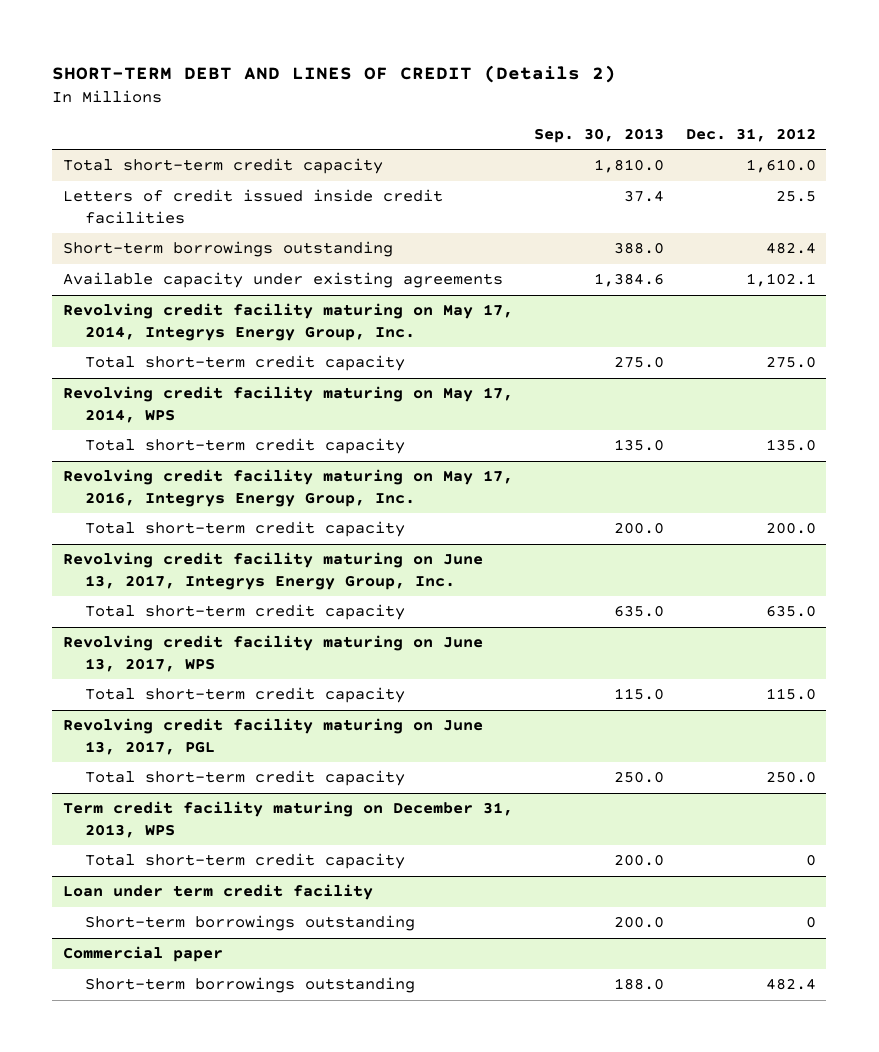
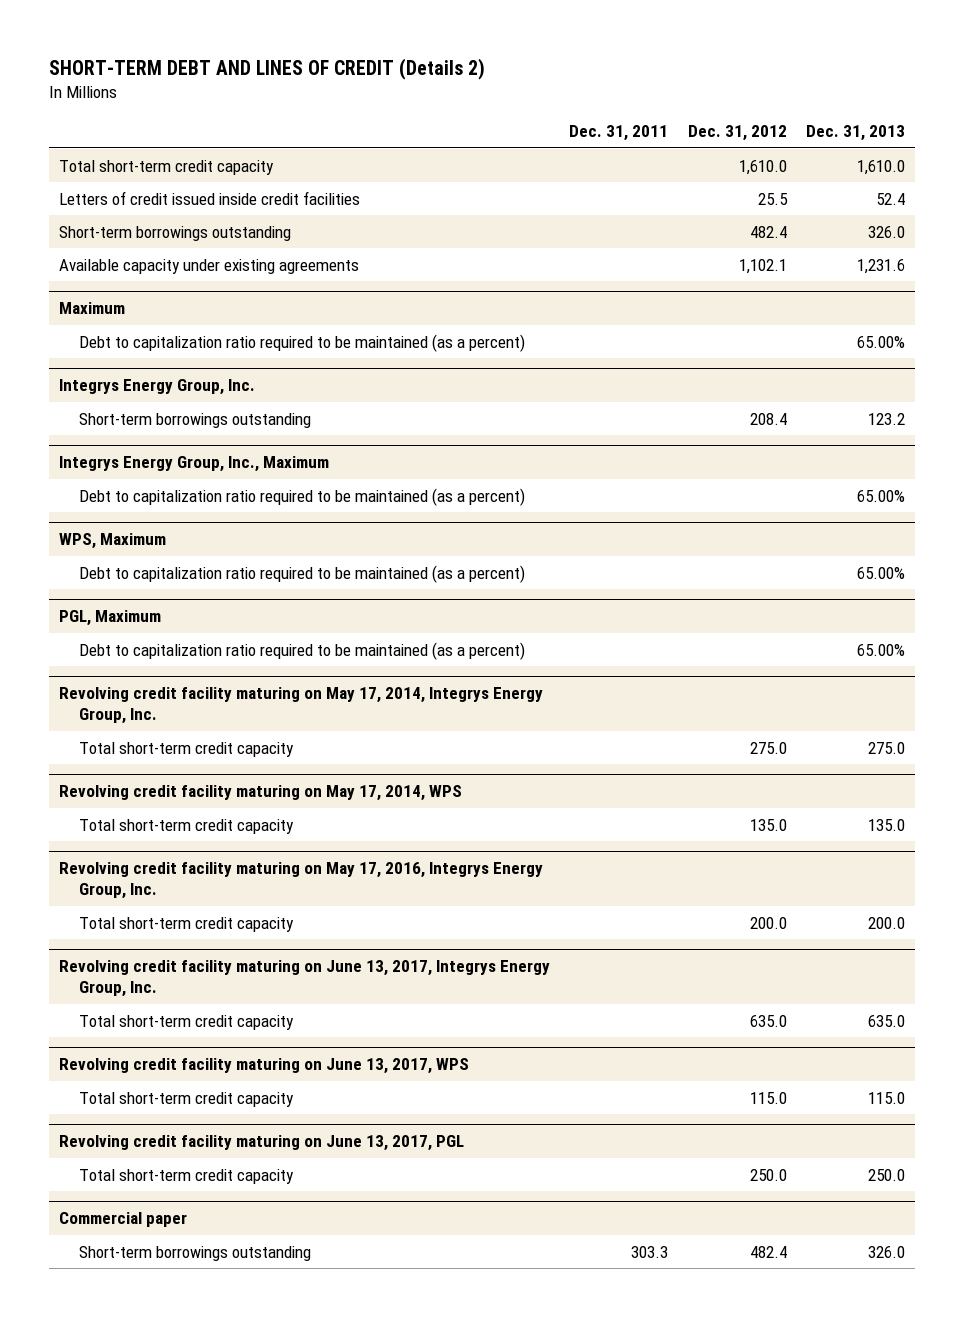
[534,127,665,143] Sep. 30, 2013 -> none
none -> [569,125,669,142] Dec. 31, 2011
none -> [806,125,906,142] Dec. 31, 2013
none -> [58,302,125,315] Maximum
none -> [78,333,525,352] Debt to capitalization ratio required to be maintained (as a percent)
none -> [58,379,255,396] Integrys Energy Group, Inc.
none -> [78,412,311,428] Short-term borrowings outstanding
none -> [58,456,329,473] Integrys Energy Group, Inc., Maximum
none -> [78,487,525,506] Debt to capitalization ratio required to be maintained (as a percent)
none -> [58,533,166,550] WPS, Maximum
none -> [78,564,525,583] Debt to capitalization ratio required to be maintained (as a percent)
none -> [58,610,161,627] PGL, Maximum
none -> [78,641,525,660] Debt to capitalization ratio required to be maintained (as a percent)
[63,801,514,838] Term credit facility maturing on December 31, 2013, WPS -> none
[84,853,405,870] Total short-term credit capacity -> none
[63,884,374,901] Loan under term credit facility -> none
[84,915,415,932] Short-term borrowings outstanding -> none

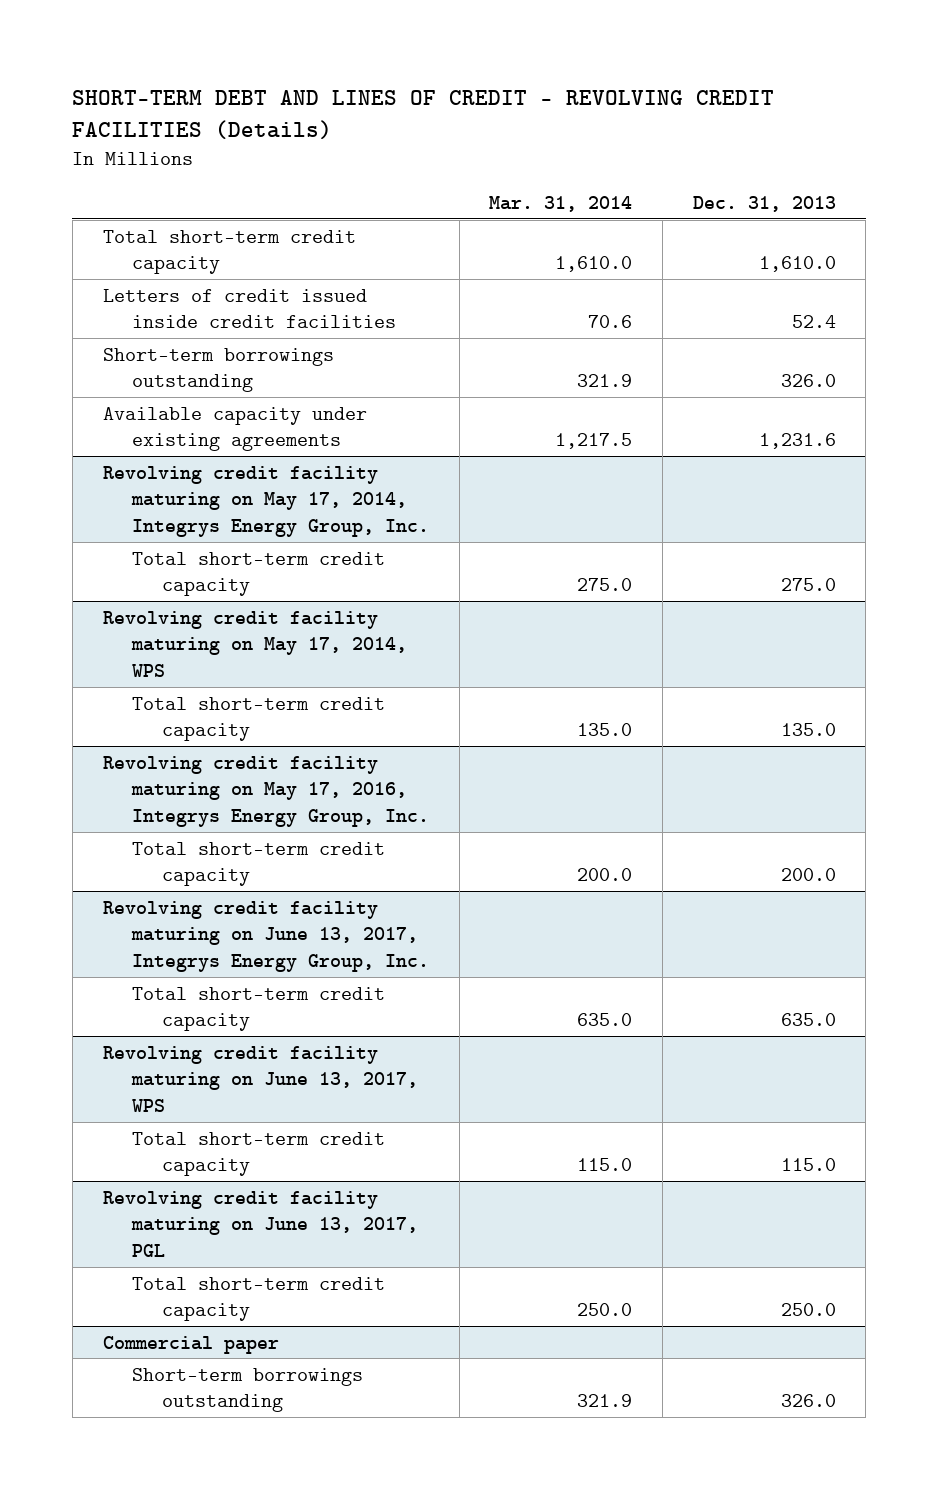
[49,58,486,81] SHORT-TERM DEBT AND LINES OF CREDIT (Details 2) -> [72,89,775,140] SHORT-TERM DEBT AND LINES OF CREDIT - REVOLVING CREDIT FACILITIES (Details)
[569,125,669,142] Dec. 31, 2011 -> none
[687,125,787,142] Dec. 31, 2012 -> none
none -> [489,195,633,212] Mar. 31, 2014
[58,302,125,315] Maximum -> none
[78,333,525,352] Debt to capitalization ratio required to be maintained (as a percent) -> none
[58,379,255,396] Integrys Energy Group, Inc. -> none
[78,412,311,428] Short-term borrowings outstanding -> none
[58,456,329,473] Integrys Energy Group, Inc., Maximum -> none
[78,487,525,506] Debt to capitalization ratio required to be maintained (as a percent) -> none
[58,533,166,550] WPS, Maximum -> none
[78,564,525,583] Debt to capitalization ratio required to be maintained (as a percent) -> none
[58,610,161,627] PGL, Maximum -> none
[78,641,525,660] Debt to capitalization ratio required to be maintained (as a percent) -> none

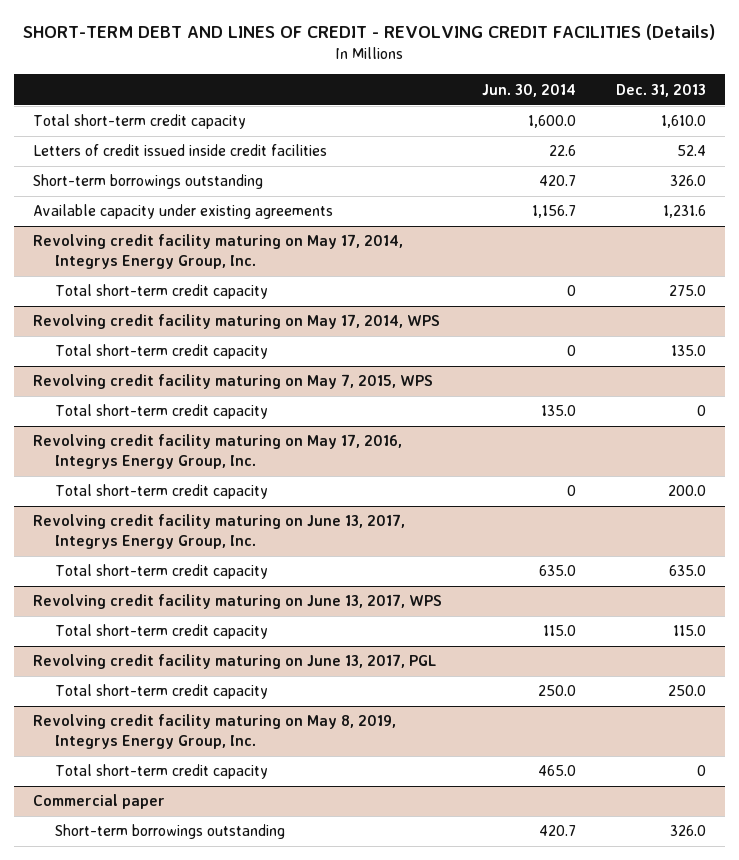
[489,195,633,212] Mar. 31, 2014 -> none
none -> [481,83,576,97] Jun. 30, 2014
none -> [33,374,434,390] Revolving credit facility maturing on May 7, 2015, WPS
none -> [55,404,269,420] Total short-term credit capacity
none -> [33,714,397,750] Revolving credit facility maturing on May 8, 2019, Integrys Energy Group, Inc.
none -> [55,764,269,780] Total short-term credit capacity

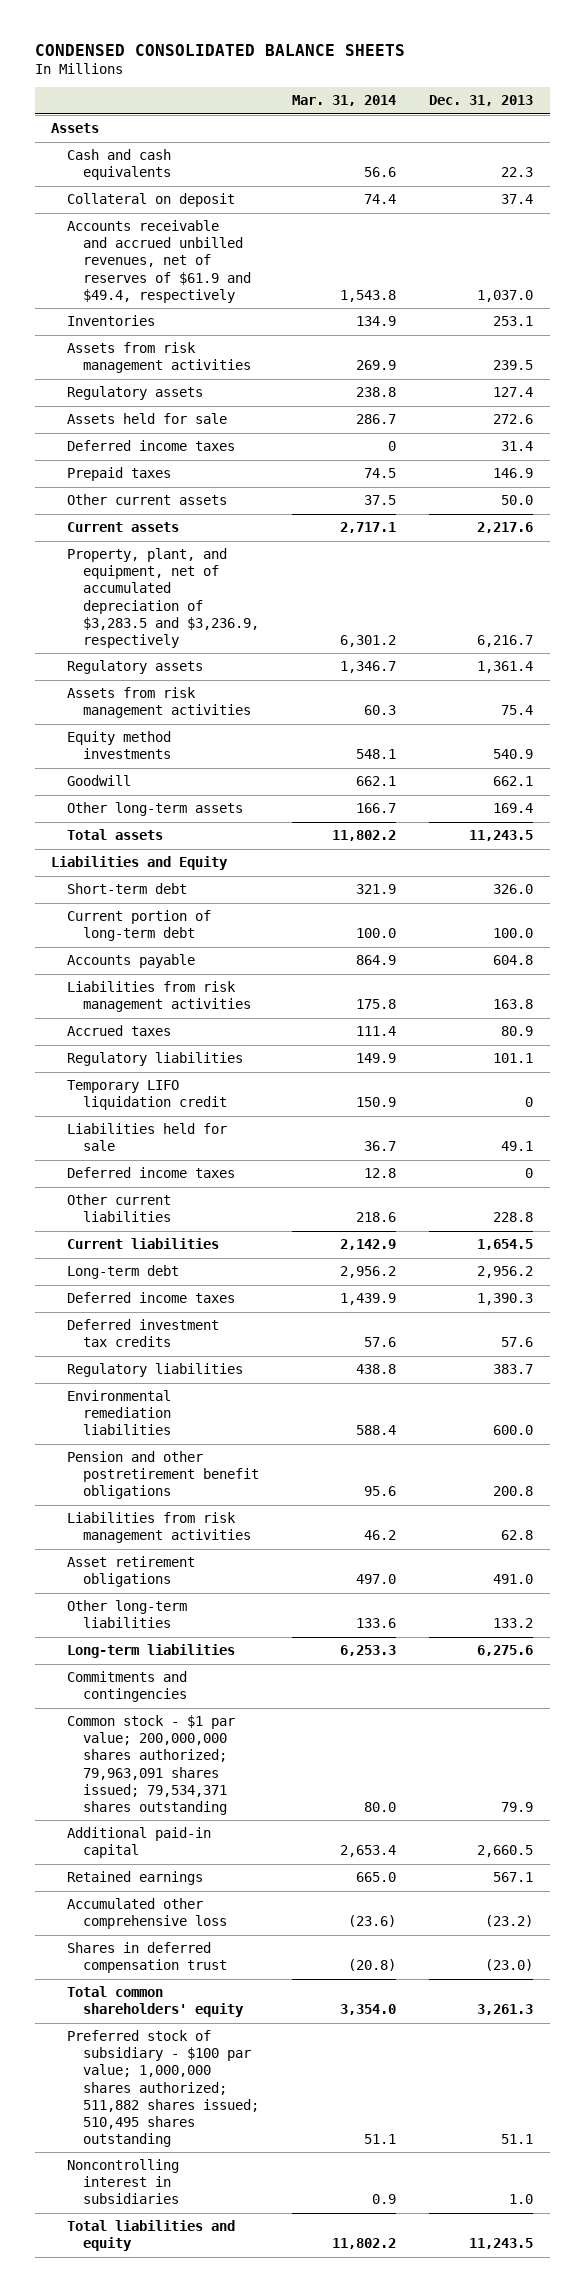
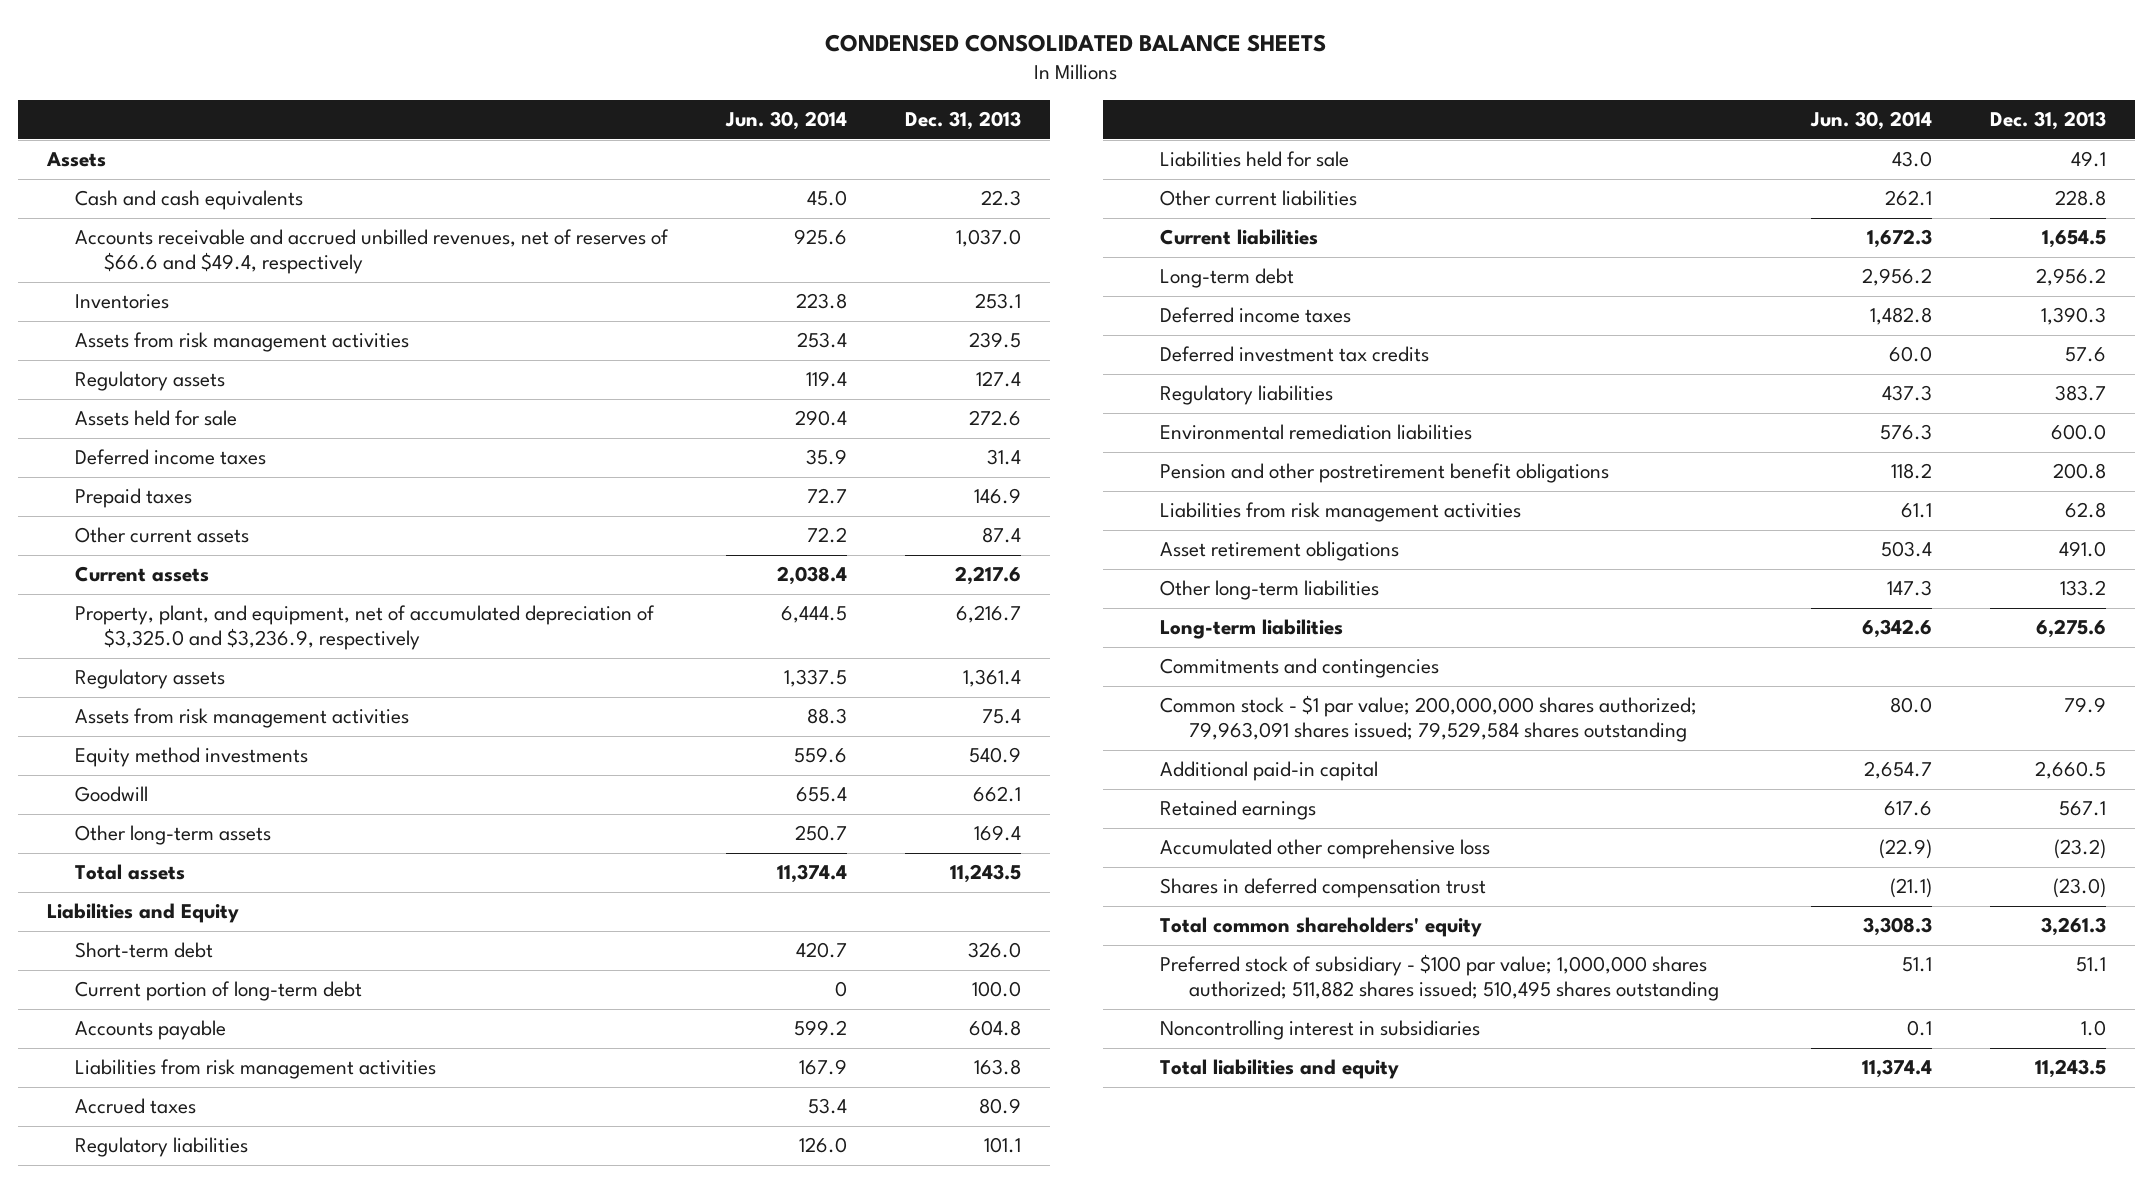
[292,95,397,107] Mar. 31, 2014 -> none
none -> [725,111,848,131] Jun. 30, 2014
[67,193,236,208] Collateral on deposit -> none
[67,220,251,303] Accounts receivable and accrued unbilled revenues, net of reserves of $61.9 and $49.4, respectively -> [75,229,670,275] Accounts receivable and accrued unbilled revenues, net of reserves of $66.6 and $49.4, respectively
[501,495,534,506] 50.0 -> [982,527,1022,544] 87.4
[67,548,259,648] Property, plant, and equipment, net of accumulated depreciation of $3,283.5 and $3,236.9, respectively -> [75,605,656,651] Property, plant, and equipment, net of accumulated depreciation of $3,325.0 and $3,236.9, respectively
[67,1080,227,1111] Temporary LIFO liquidation credit -> none
[67,1167,236,1179] Deferred income taxes -> none
[67,1715,236,1815] Common stock - $1 par value; 200,000,000 shares authorized; 79,963,091 shares issued; 79,534,371 shares outstanding -> [1160,695,1698,743] Common stock - $1 par value; 200,000,000 shares authorized; 79,963,091 shares issued; 79,529,584 shares outstanding

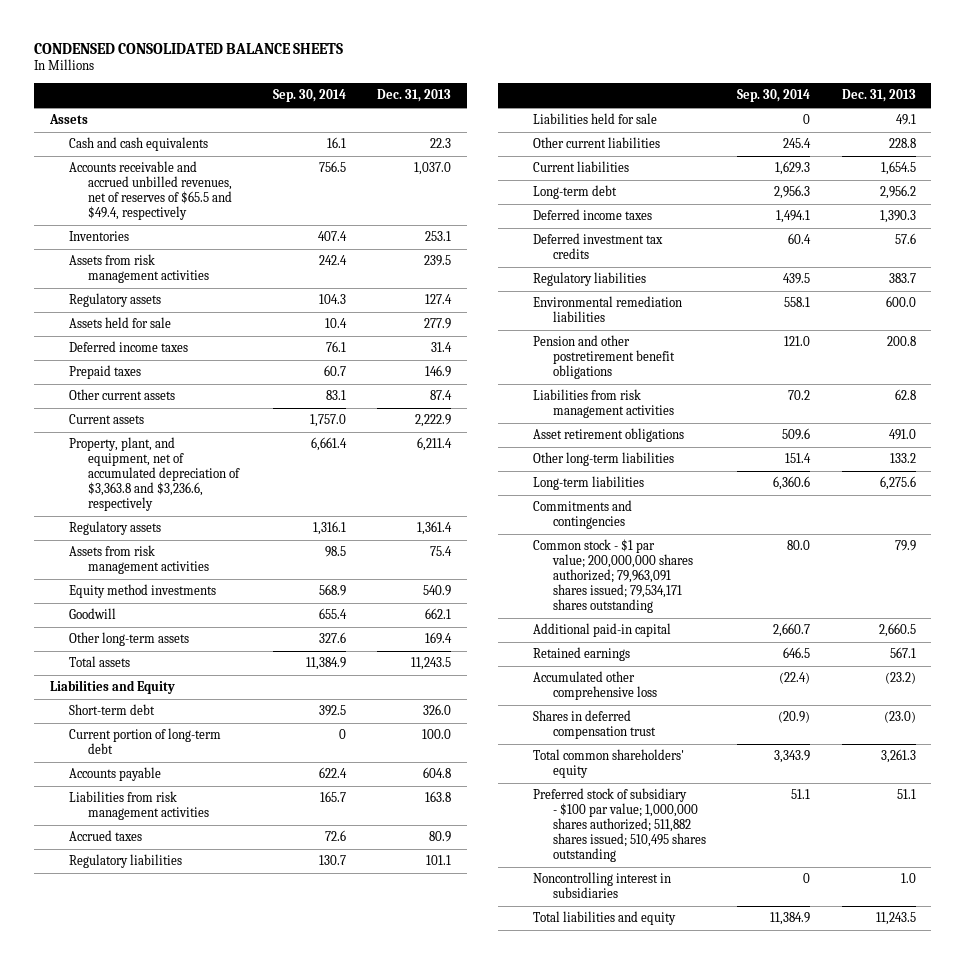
[725,111,848,131] Jun. 30, 2014 -> none
none -> [272,89,346,103] Sep. 30, 2014
[75,229,670,275] Accounts receivable and accrued unbilled revenues, net of reserves of $66.6 and $49.4, respectively -> [69,161,233,220] Accounts receivable and accrued unbilled revenues, net of reserves of $65.5 and $49.4, respectively
[969,410,1022,427] 272.6 -> [424,318,452,330] 277.9
[955,566,1022,586] 2,217.6 -> [415,414,452,428] 2,222.9
[75,605,656,651] Property, plant, and equipment, net of accumulated depreciation of $3,325.0 and $3,236.9, respectively -> [69,437,241,511] Property, plant, and equipment, net of accumulated depreciation of $3,363.8 and $3,236.6, respectively
[956,605,1022,624] 6,216.7 -> [417,437,453,452] 6,211.4
[1160,695,1698,743] Common stock - $1 par value; 200,000,000 shares authorized; 79,963,091 shares issued; 79,529,584 shares outstanding -> [533,539,693,613] Common stock - $1 par value; 200,000,000 shares authorized; 79,963,091 shares issued; 79,534,171 shares outstanding

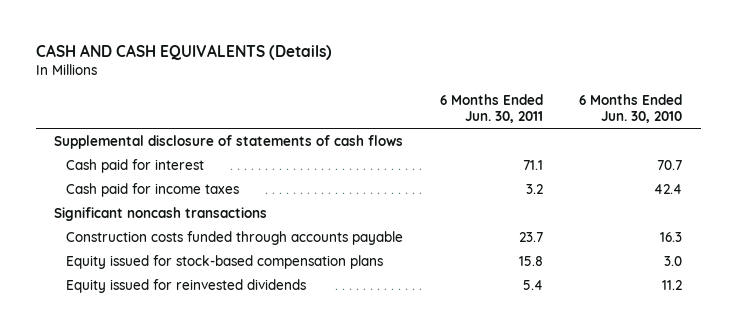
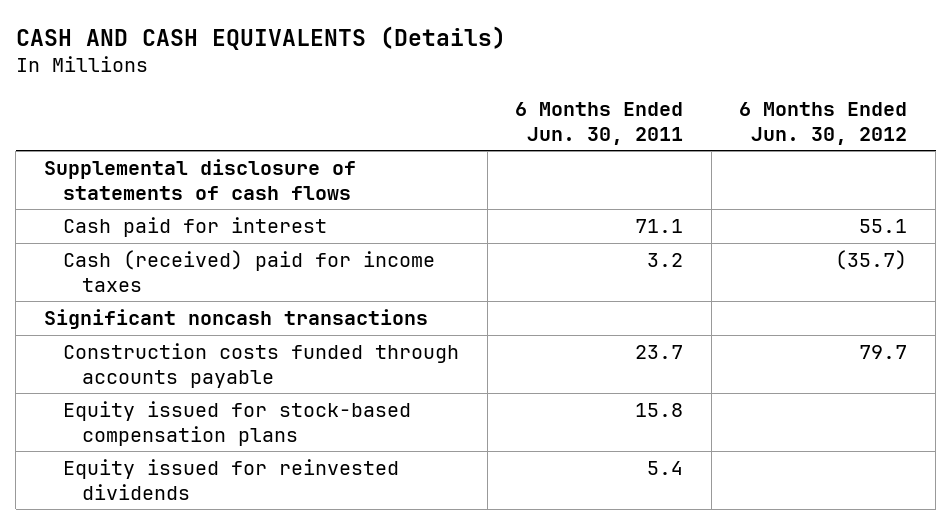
[579,93,683,123] 6 Months Ended Jun. 30, 2010 -> none
none -> [739,101,908,145] 6 Months Ended Jun. 30, 2012
[66,182,240,197] Cash paid for income taxes -> [63,249,436,292] Cash (received) paid for income taxes

